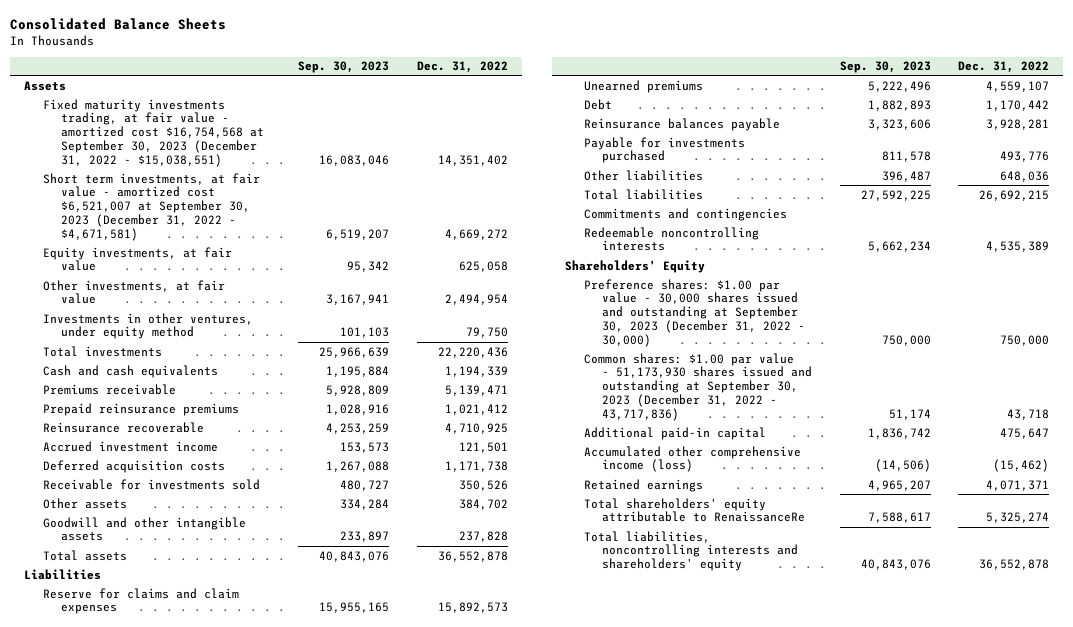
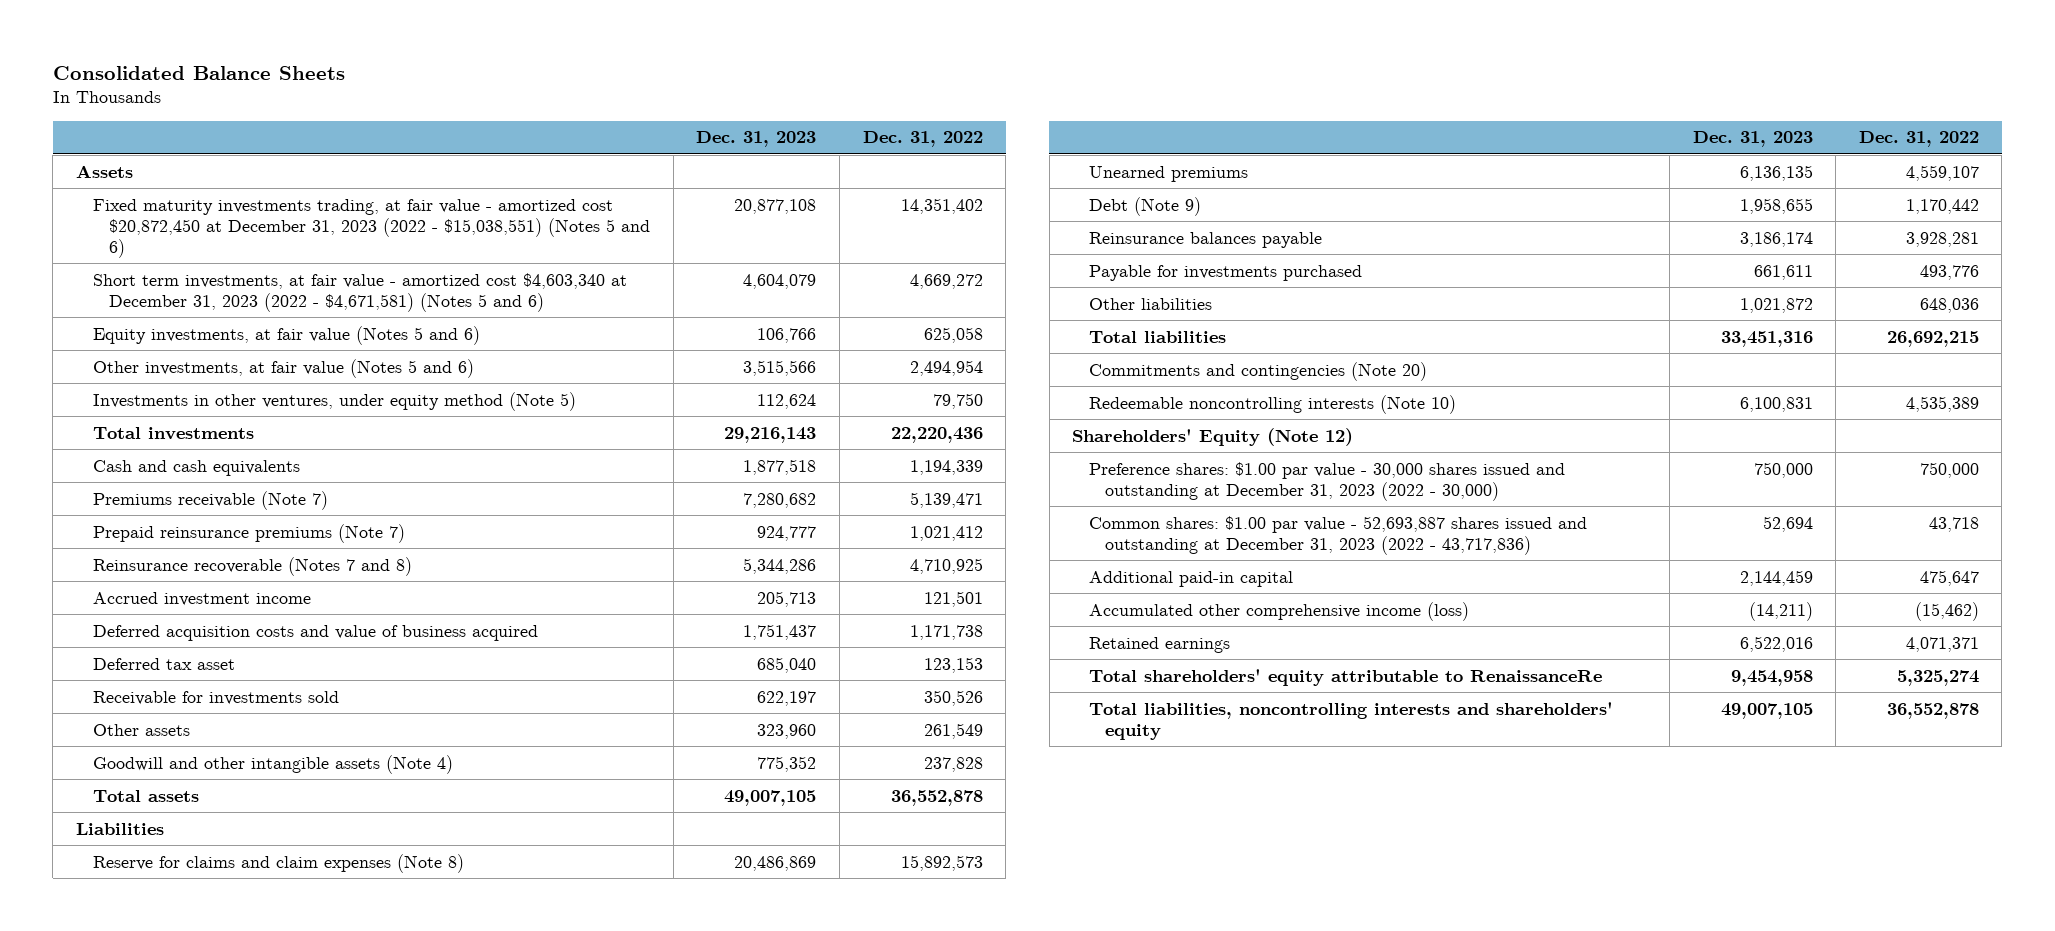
[298,61,390,74] Sep. 30, 2023 -> none
none -> [696,131,817,148] Dec. 31, 2023
[42,98,264,167] Fixed maturity investments trading, at fair value - amortized cost $16,754,568 at September 30, 2023 (December 31, 2022 - $15,038,551) -> [92,198,651,258] Fixed maturity investments trading, at fair value - amortized cost $20,872,450 at December 31, 2023 (2022 - $15,038,551) (Notes 5 and 6)
[42,172,260,241] Short term investments, at fair value - amortized cost $6,521,007 at September 30, 2023 (December 31, 2022 - $4,671,581) -> [92,272,627,312] Short term investments, at fair value - amortized cost $4,603,340 at December 31, 2023 (2022 - $4,671,581) (Notes 5 and 6)
[42,246,232,272] Equity investments, at fair value -> [92,325,480,345] Equity investments, at fair value (Notes 5 and 6)
[42,279,225,305] Other investments, at fair value -> [92,358,474,378] Other investments, at fair value (Notes 5 and 6)
[42,312,253,340] Investments in other ventures, under equity method -> [92,391,576,411] Investments in other ventures, under equity method (Note 5)
[42,383,176,395] Premiums receivable -> [92,490,328,510] Premiums receivable (Note 7)
[42,402,239,416] Prepaid reinsurance premiums -> [92,523,405,543] Prepaid reinsurance premiums (Note 7)
[42,421,204,433] Reinsurance recoverable -> [92,556,412,576] Reinsurance recoverable (Notes 7 and 8)
[42,459,225,473] Deferred acquisition costs -> [92,624,538,641] Deferred acquisition costs and value of business acquired
none -> [92,657,235,670] Deferred tax asset
[459,498,509,510] 384,702 -> [923,722,983,739] 261,549
[42,516,246,542] Goodwill and other intangible assets -> [92,754,453,774] Goodwill and other intangible assets (Note 4)
[42,587,239,615] Reserve for claims and claim expenses -> [92,853,464,873] Reserve for claims and claim expenses (Note 8)
[583,98,612,110] Debt -> [1088,196,1201,216] Debt (Note 9)
[583,207,787,221] Commitments and contingencies -> [1088,361,1427,381] Commitments and contingencies (Note 20)
[583,226,759,252] Redeemable noncontrolling interests -> [1088,394,1456,414] Redeemable noncontrolling interests (Note 10)
[565,259,706,273] Shareholders' Equity -> [1072,427,1354,446] Shareholders' Equity (Note 12)
[583,278,805,347] Preference shares: $1.00 par value - 30,000 shares issued and outstanding at September 30, 2023 (December 31, 2022 - 30,000) -> [1088,461,1565,501] Preference shares: $1.00 par value - 30,000 shares issued and outstanding at December 31, 2023 (2022 - 30,000)
[583,352,812,421] Common shares: $1.00 par value - 51,173,930 shares issued and outstanding at September 30, 2023 (December 31, 2022 - 43,717,836) -> [1088,515,1587,555] Common shares: $1.00 par value - 52,693,887 shares issued and outstanding at December 31, 2023 (2022 - 43,717,836)

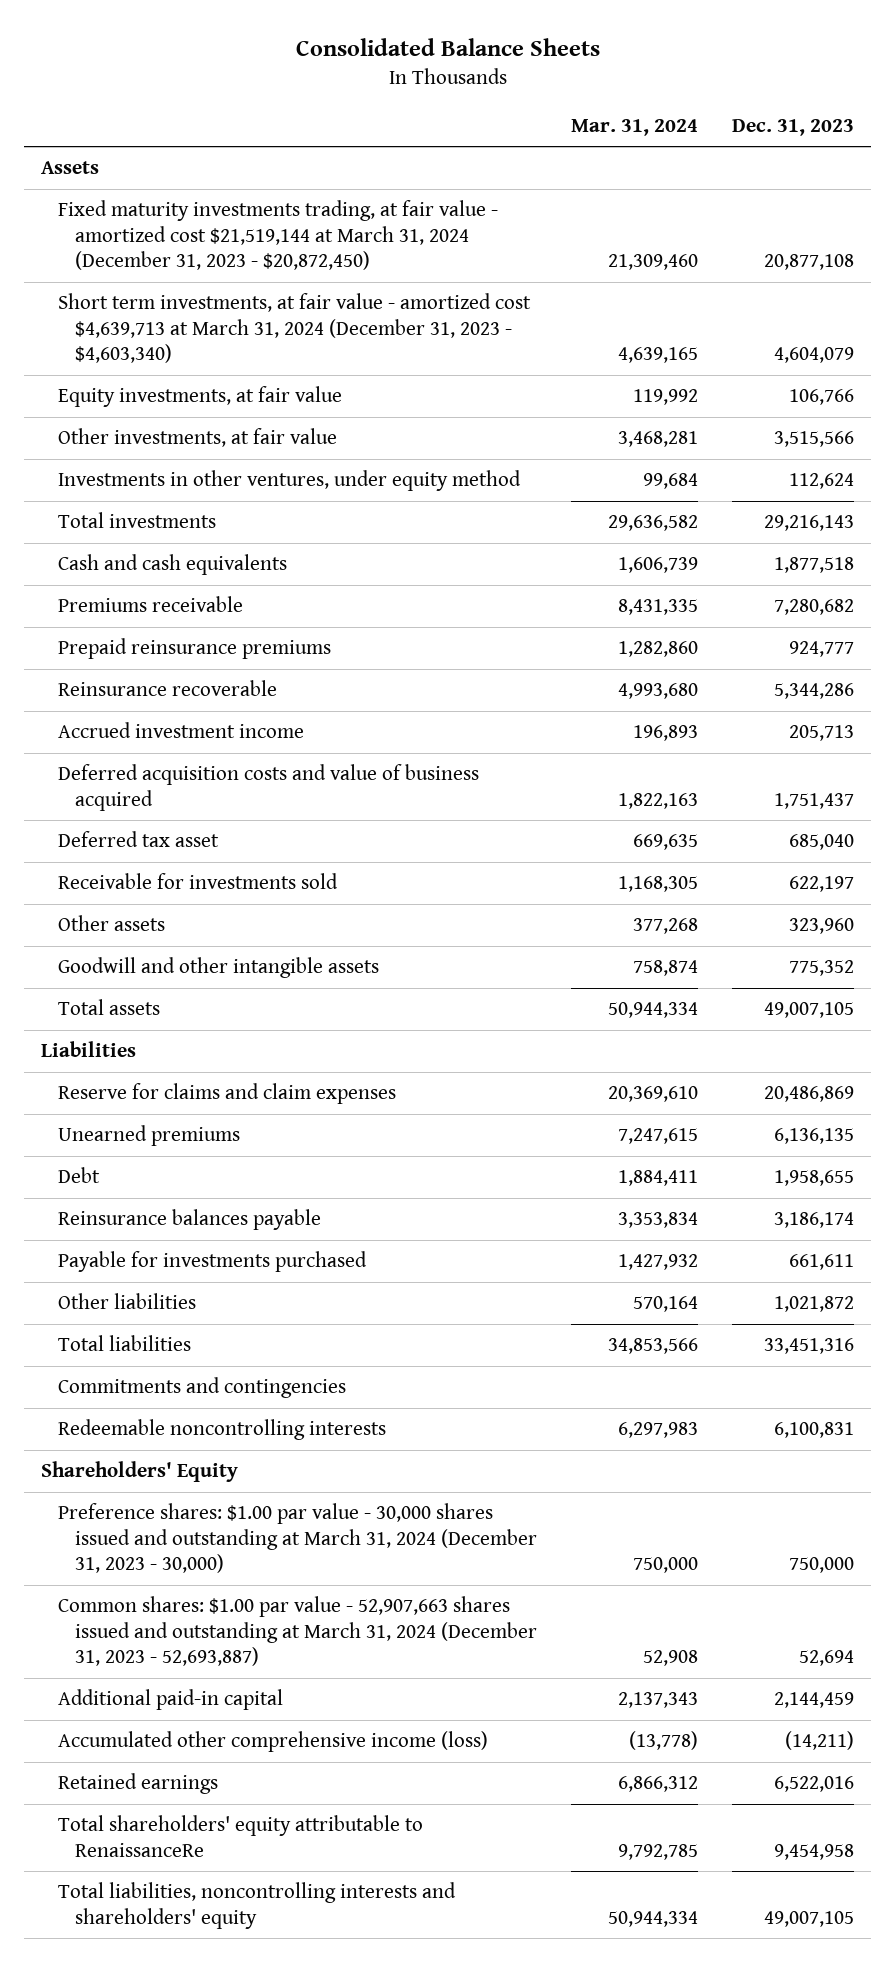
[862,131,983,148] Dec. 31, 2022 -> none
none -> [570,118,698,136] Mar. 31, 2024
[92,198,651,258] Fixed maturity investments trading, at fair value - amortized cost $20,872,450 at December 31, 2023 (2022 - $15,038,551) (Notes 5 and 6) -> [57,200,498,271] Fixed maturity investments trading, at fair value - amortized cost $21,519,144 at March 31, 2024 (December 31, 2023 - $20,872,450)
[92,272,627,312] Short term investments, at fair value - amortized cost $4,603,340 at December 31, 2023 (2022 - $4,671,581) (Notes 5 and 6) -> [57,293,531,364] Short term investments, at fair value - amortized cost $4,639,713 at March 31, 2024 (December 31, 2023 - $4,603,340)
[92,325,480,345] Equity investments, at fair value (Notes 5 and 6) -> [57,386,342,408] Equity investments, at fair value
[92,358,474,378] Other investments, at fair value (Notes 5 and 6) -> [57,428,337,448] Other investments, at fair value
[92,391,576,411] Investments in other ventures, under equity method (Note 5) -> [57,470,521,492] Investments in other ventures, under equity method
[92,490,328,510] Premiums receivable (Note 7) -> [57,596,243,613] Premiums receivable
[92,523,405,543] Prepaid reinsurance premiums (Note 7) -> [57,638,331,660] Prepaid reinsurance premiums
[92,556,412,576] Reinsurance recoverable (Notes 7 and 8) -> [57,680,277,697] Reinsurance recoverable
[92,754,453,774] Goodwill and other intangible assets (Note 4) -> [57,957,379,979] Goodwill and other intangible assets
[92,853,464,873] Reserve for claims and claim expenses (Note 8) -> [57,1083,396,1105] Reserve for claims and claim expenses
[1088,196,1201,216] Debt (Note 9) -> [57,1167,100,1184] Debt
[1088,361,1427,381] Commitments and contingencies (Note 20) -> [57,1377,346,1399] Commitments and contingencies
[1088,394,1456,414] Redeemable noncontrolling interests (Note 10) -> [57,1419,386,1441] Redeemable noncontrolling interests
[1072,427,1354,446] Shareholders' Equity (Note 12) -> [40,1461,238,1483] Shareholders' Equity
[1088,461,1565,501] Preference shares: $1.00 par value - 30,000 shares issued and outstanding at December 31, 2023 (2022 - 30,000) -> [57,1503,537,1574] Preference shares: $1.00 par value - 30,000 shares issued and outstanding at March 31, 2024 (December 31, 2023 - 30,000)
[1088,515,1587,555] Common shares: $1.00 par value - 52,693,887 shares issued and outstanding at December 31, 2023 (2022 - 43,717,836) -> [57,1596,537,1667] Common shares: $1.00 par value - 52,907,663 shares issued and outstanding at March 31, 2024 (December 31, 2023 - 52,693,887)

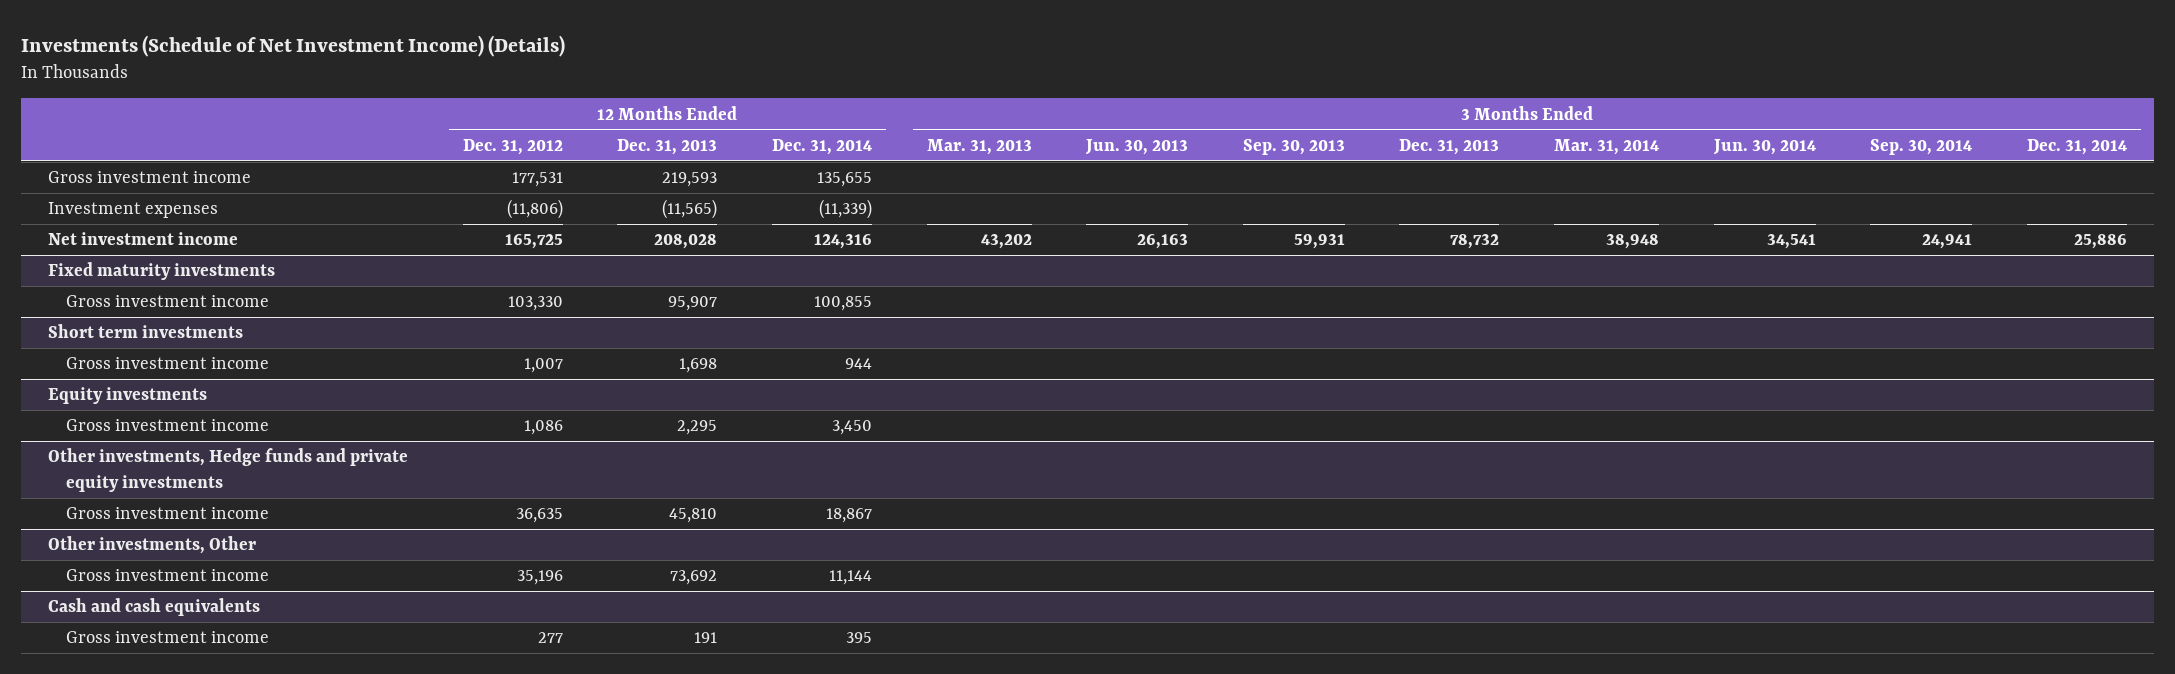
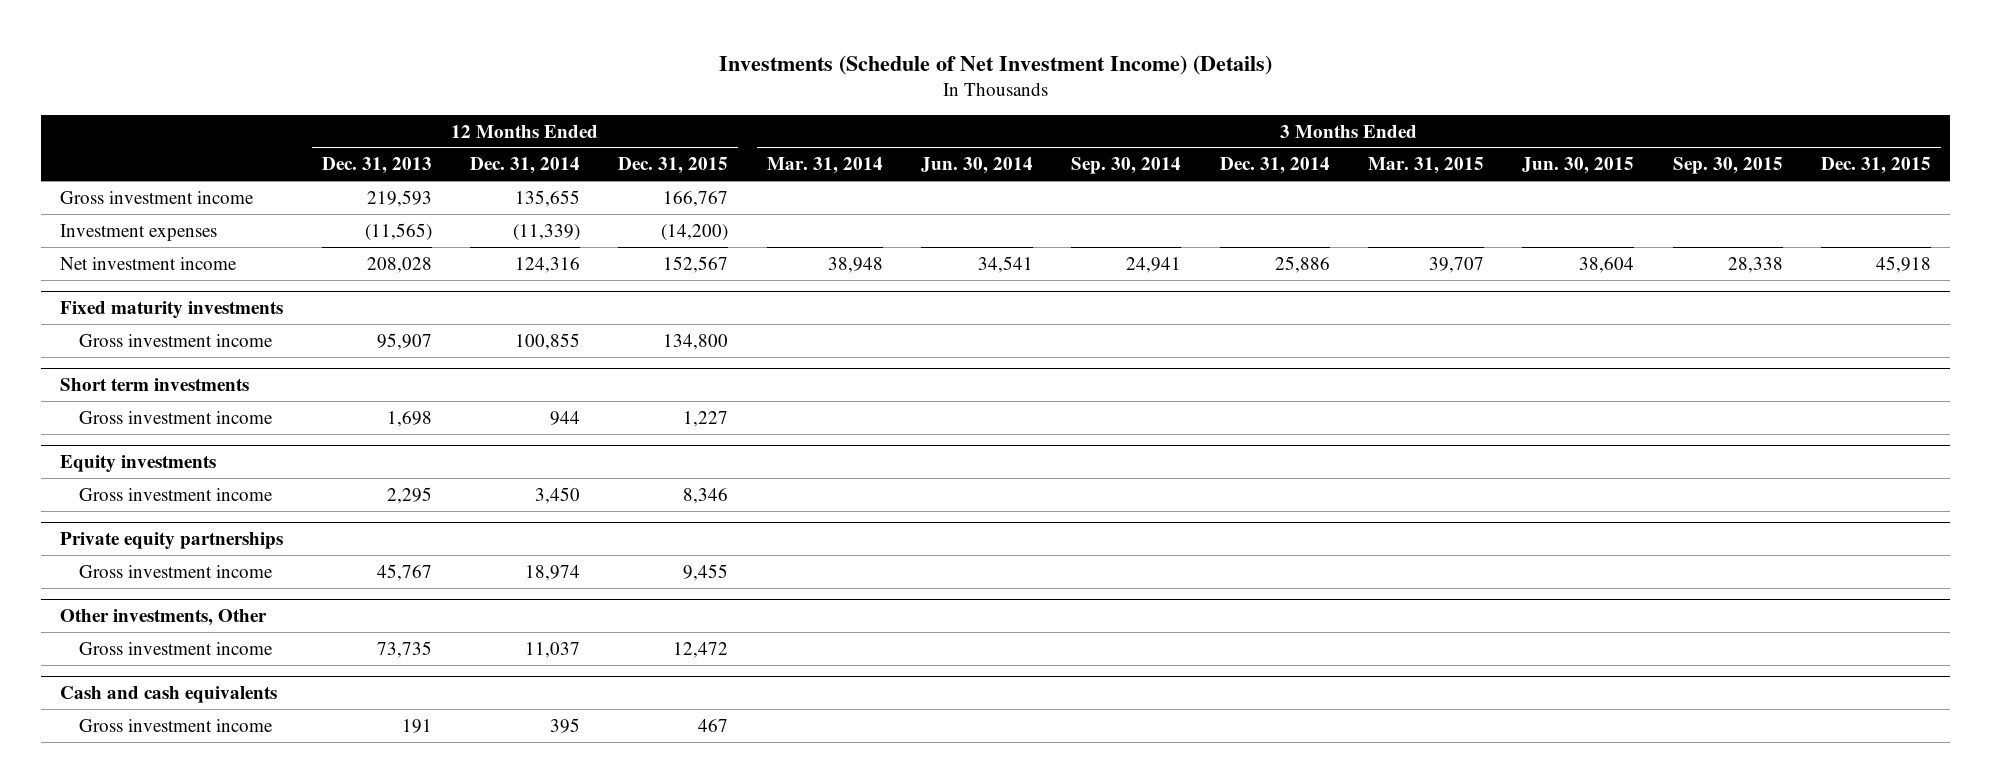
[462,138,563,155] Dec. 31, 2012 -> none
[926,138,1032,155] Mar. 31, 2013 -> none
[1085,138,1189,155] Jun. 30, 2013 -> none
[1242,138,1345,155] Sep. 30, 2013 -> none
[1399,138,1500,155] Dec. 31, 2013 -> none
none -> [618,157,729,175] Dec. 31, 2015
none -> [1368,157,1485,175] Mar. 31, 2015
none -> [1522,157,1635,175] Jun. 30, 2015
none -> [1672,157,1783,175] Sep. 30, 2015
none -> [1821,157,1932,175] Dec. 31, 2015
[48,448,409,493] Other investments, Hedge funds and private equity investments -> none
none -> [60,532,284,550] Private equity partnerships
[669,508,718,524] 45,810 -> [376,563,432,581] 45,767
[825,508,872,524] 18,867 -> [524,564,580,581] 18,974
[670,570,718,586] 73,692 -> [376,640,432,658] 73,735
[828,570,872,586] 11,144 -> [524,641,580,658] 11,037

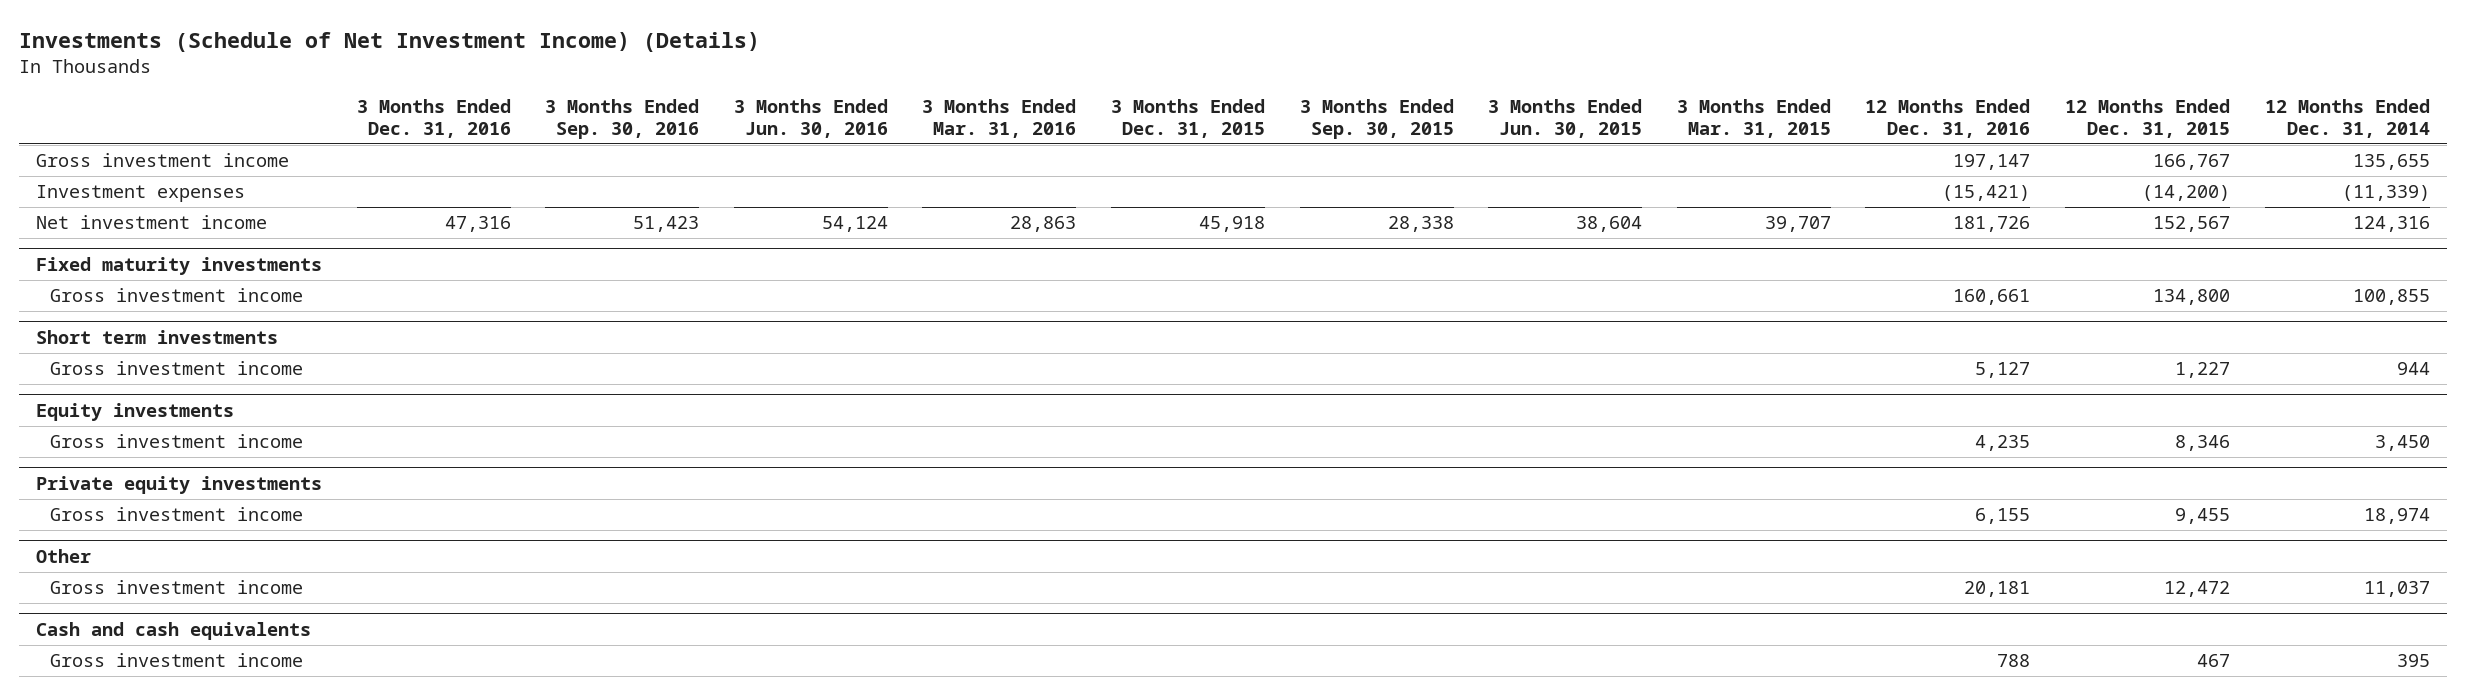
[321,157,432,175] Dec. 31, 2013 -> none
[766,157,883,175] Mar. 31, 2014 -> none
[921,157,1034,175] Jun. 30, 2014 -> none
[1071,157,1182,175] Sep. 30, 2014 -> none
[1219,157,1330,175] Dec. 31, 2014 -> none
none -> [356,99,511,138] 3 Months Ended Dec. 31, 2016
none -> [545,99,700,139] 3 Months Ended Sep. 30, 2016
none -> [733,99,888,138] 3 Months Ended Jun. 30, 2016
none -> [922,99,1077,138] 3 Months Ended Mar. 31, 2016
none -> [1865,99,2031,138] 12 Months Ended Dec. 31, 2016
[60,532,284,550] Private equity partnerships -> [36,475,323,494] Private equity investments
[60,609,268,627] Other investments, Other -> [36,548,92,563] Other

